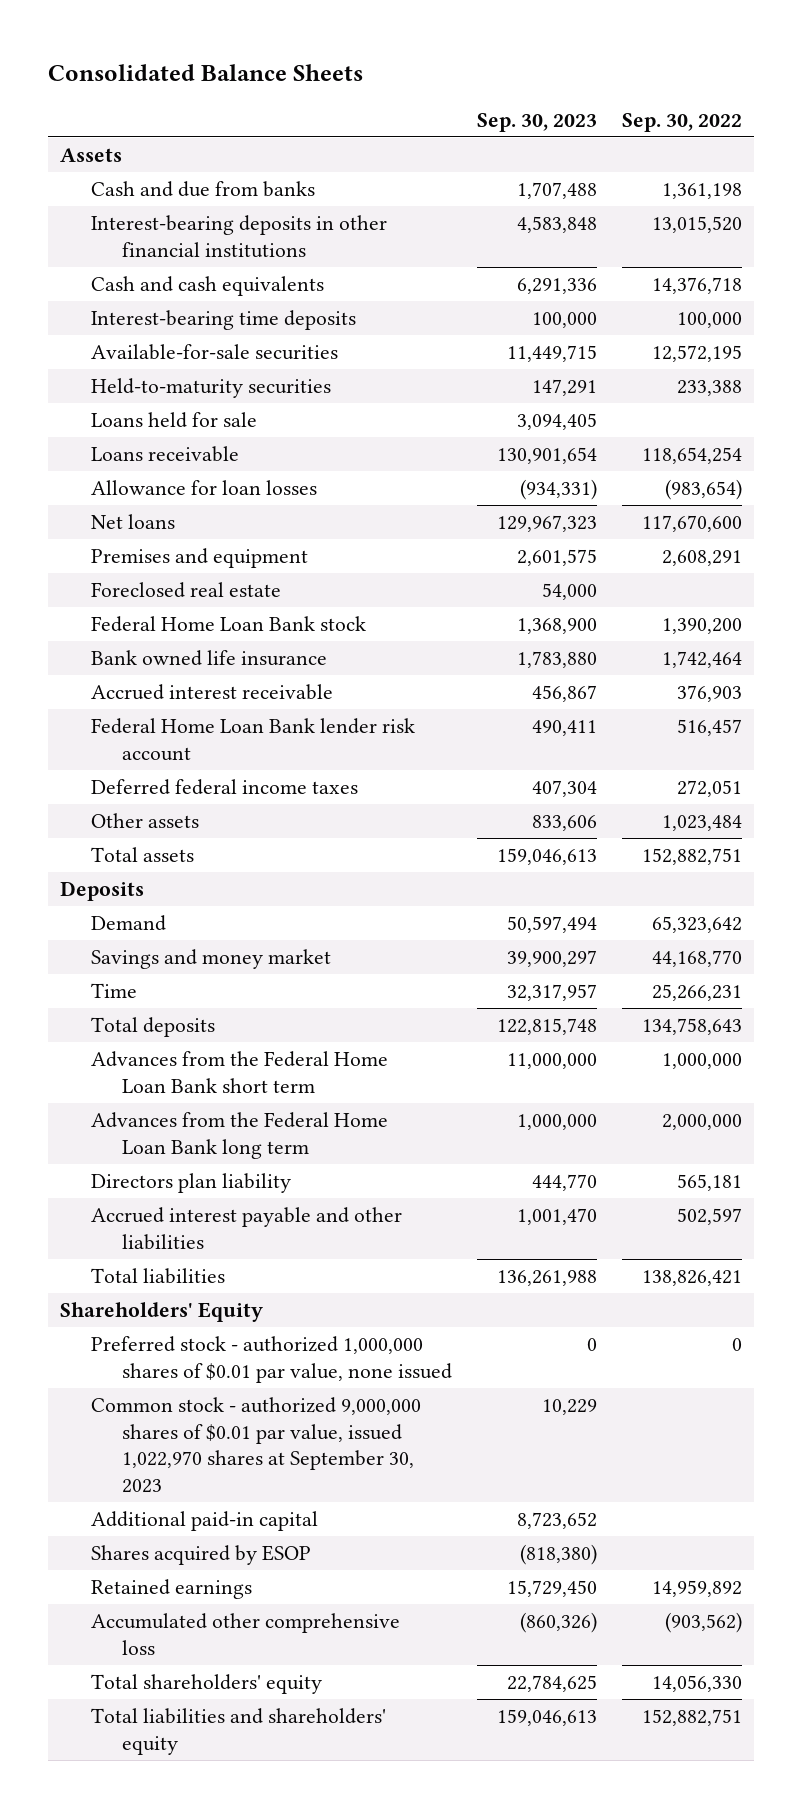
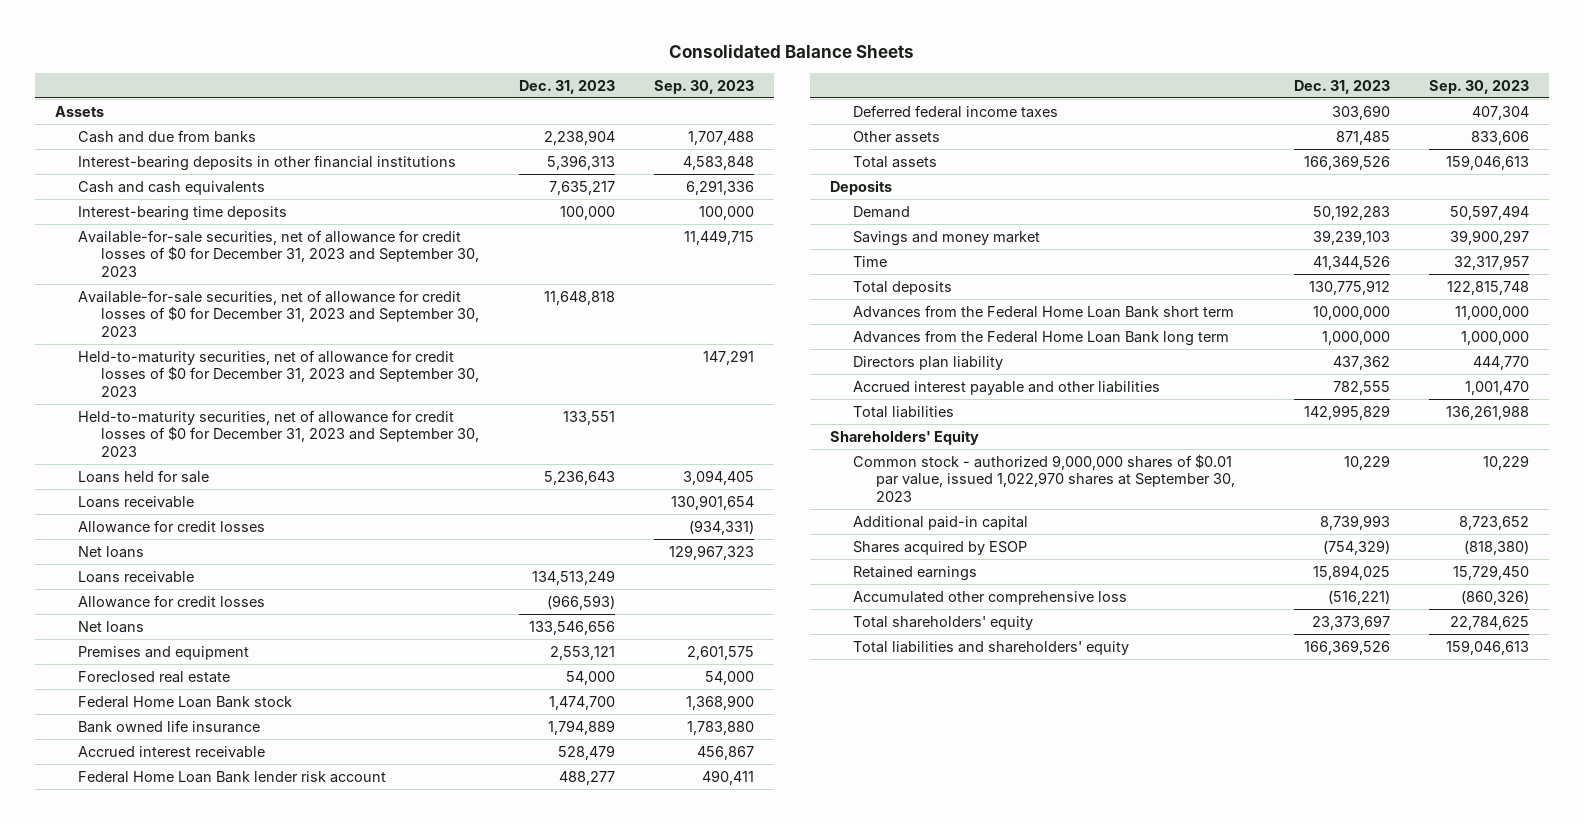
[621,112,742,132] Sep. 30, 2022 -> none
none -> [518,79,615,94] Dec. 31, 2023
[90,344,338,361] Available-for-sale securities -> [78,229,480,277] Available-for-sale securities, net of allowance for credit losses of $0 for December 31, 2023 and September 30, 2023
none -> [78,289,480,337] Available-for-sale securities, net of allowance for credit losses of $0 for December 31, 2023 and September 30, 2023
[90,378,331,399] Held-to-maturity securities -> [78,349,480,397] Held-to-maturity securities, net of allowance for credit losses of $0 for December 31, 2023 and September 30, 2023
none -> [78,409,480,457] Held-to-maturity securities, net of allowance for credit losses of $0 for December 31, 2023 and September 30, 2023
[90,480,317,496] Allowance for loan losses -> [78,519,266,533] Allowance for credit losses
none -> [78,570,195,583] Loans receivable
none -> [78,594,266,608] Allowance for credit losses
none -> [78,620,145,633] Net loans
[90,1336,452,1383] Preferred stock - authorized 1,000,000 shares of $0.01 par value, none issued -> none

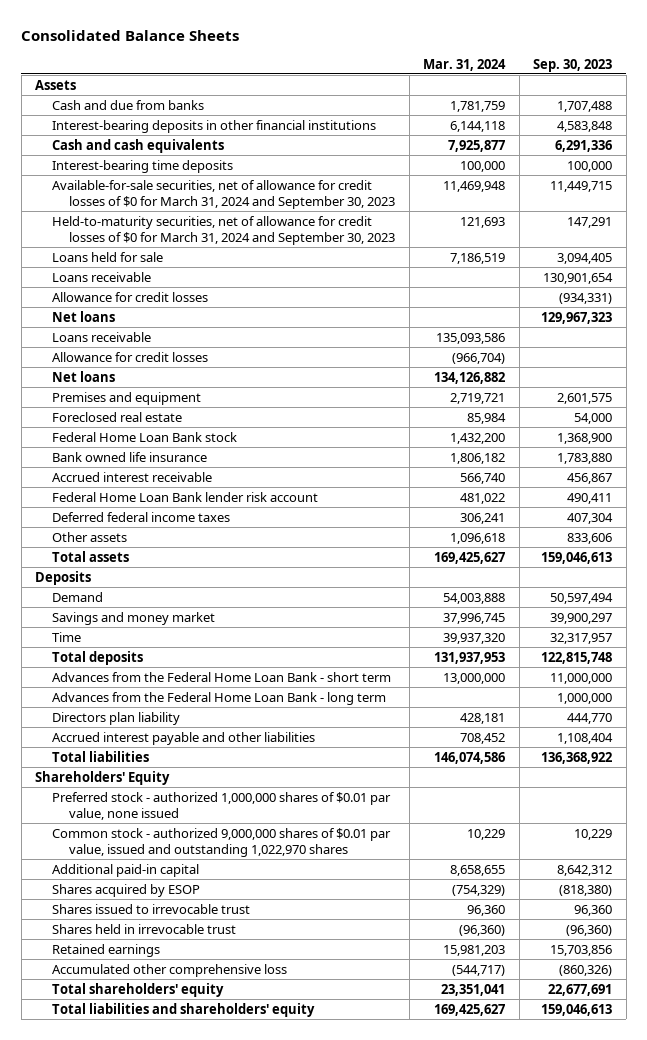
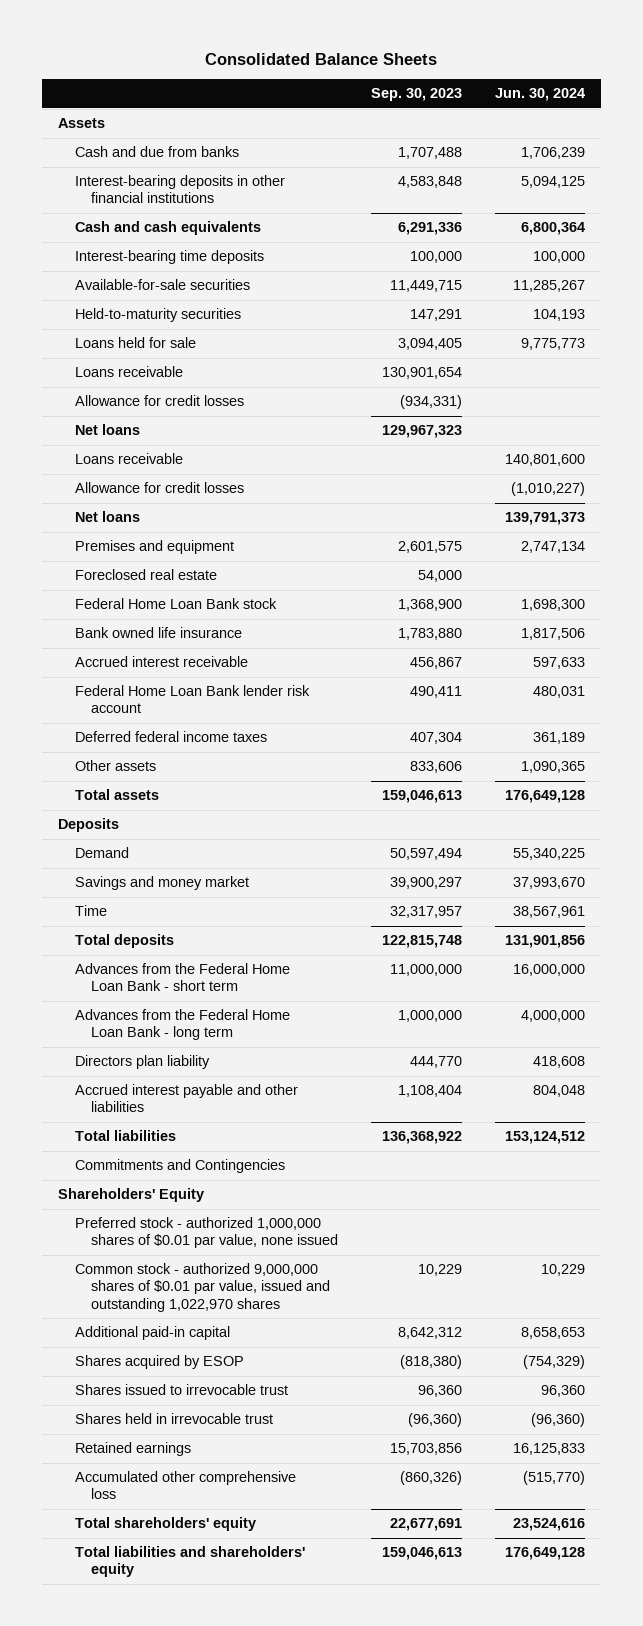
[423,58,507,71] Mar. 31, 2024 -> none
none -> [494,88,585,102] Jun. 30, 2024
[52,179,396,210] Available-for-sale securities, net of allowance for credit losses of $0 for March 31, 2024 and September 30, 2023 -> [74,279,250,291] Available-for-sale securities
[52,215,396,246] Held-to-maturity securities, net of allowance for credit losses of $0 for March 31, 2024 and September 30, 2023 -> [74,308,241,323] Held-to-maturity securities
none -> [74,1159,285,1174] Commitments and Contingencies

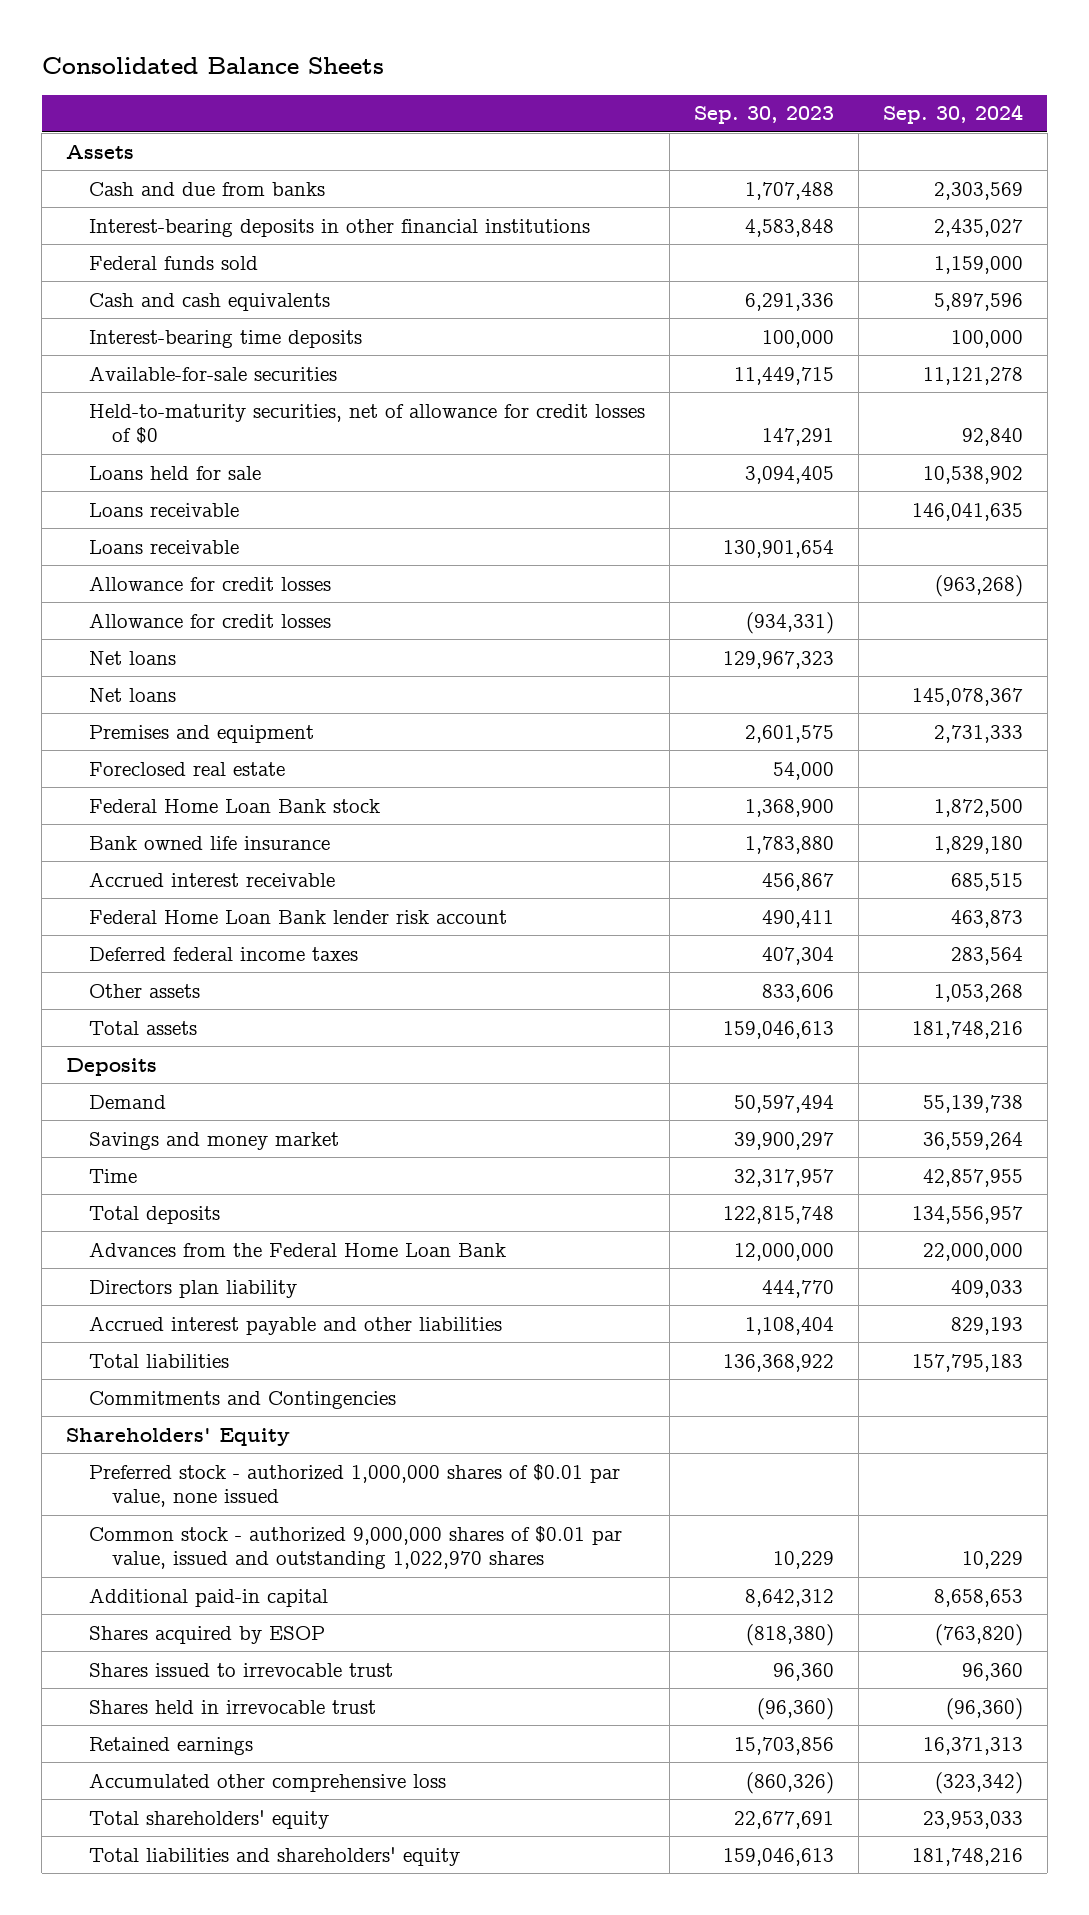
[494,88,585,102] Jun. 30, 2024 -> none
none -> [882,104,1023,125] Sep. 30, 2024
none -> [88,255,258,270] Federal funds sold
[74,308,241,323] Held-to-maturity securities -> [88,403,645,445] Held-to-maturity securities, net of allowance for credit losses of $0
[74,453,183,465] Loans receivable -> [88,502,239,517] Loans receivable
[74,482,244,494] Allowance for credit losses -> [88,575,331,591] Allowance for credit losses
[74,963,290,992] Advances from the Federal Home Loan Bank - short term -> none
[74,1009,290,1041] Advances from the Federal Home Loan Bank - long term -> [88,1241,506,1257] Advances from the Federal Home Loan Bank
[397,1010,462,1023] 1,000,000 -> [733,1242,834,1261] 12,000,000

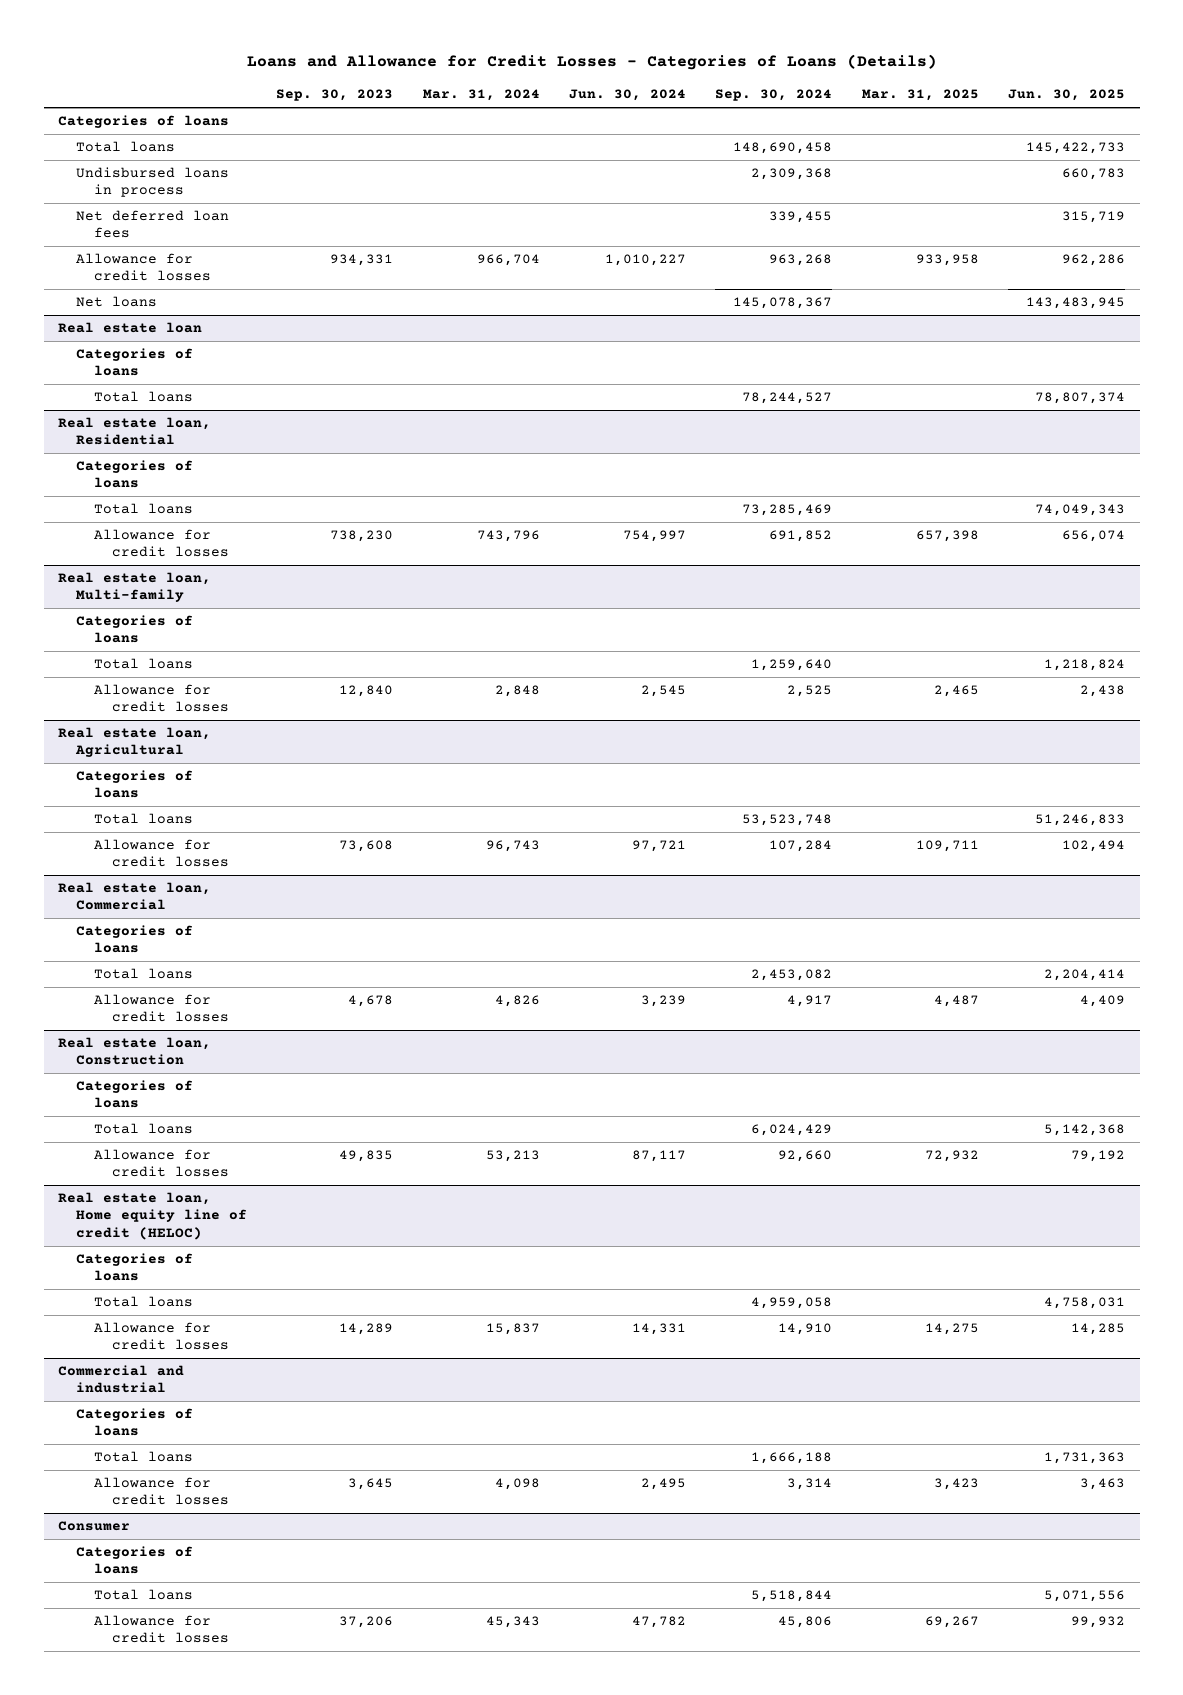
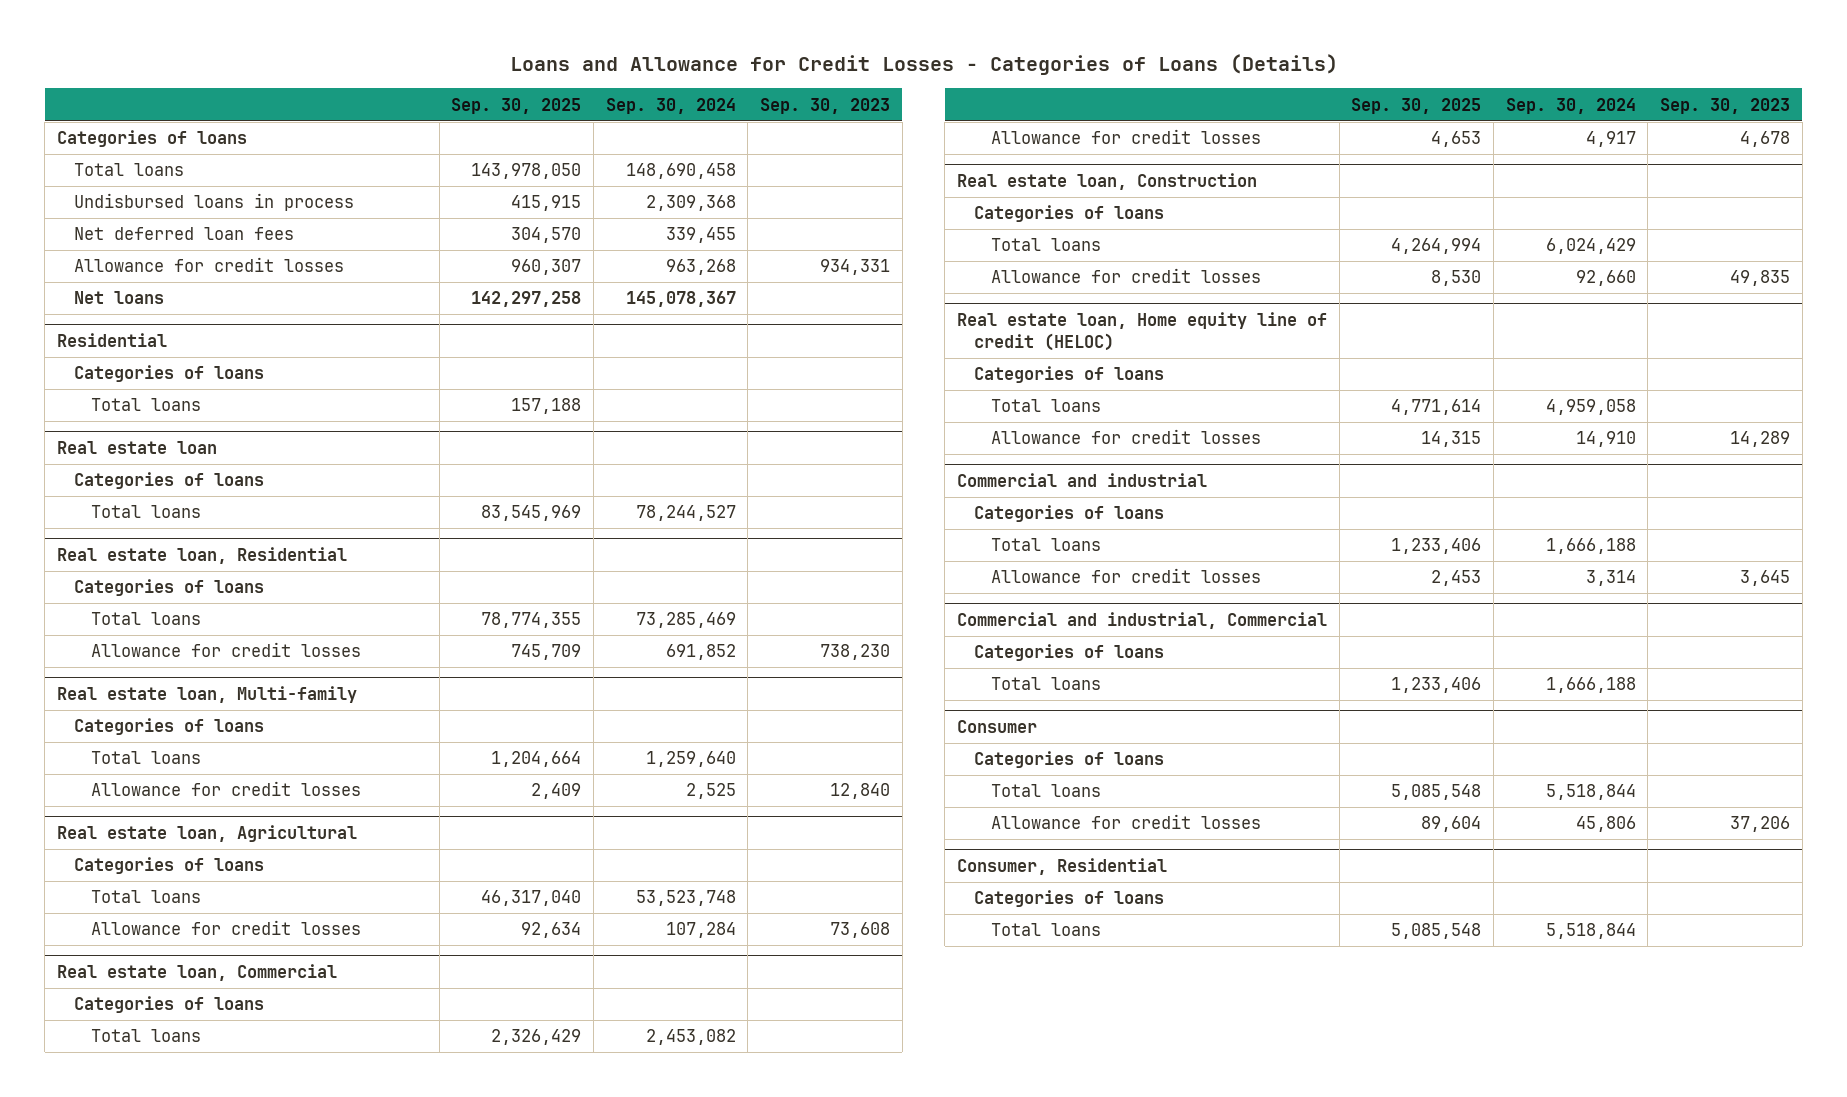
[422,89,540,102] Mar. 31, 2024 -> none
[569,89,687,102] Jun. 30, 2024 -> none
[861,89,979,102] Mar. 31, 2025 -> none
[1007,89,1125,102] Jun. 30, 2025 -> none
none -> [451,97,582,114] Sep. 30, 2025
none -> [56,333,167,348] Residential
none -> [73,365,264,383] Categories of loans
none -> [91,398,202,412] Total loans
none -> [957,612,1328,630] Commercial and industrial, Commercial
none -> [974,644,1165,662] Categories of loans
none -> [991,677,1102,691] Total loans
none -> [957,858,1168,876] Consumer, Residential
none -> [974,890,1165,908] Categories of loans
none -> [991,923,1102,937] Total loans

